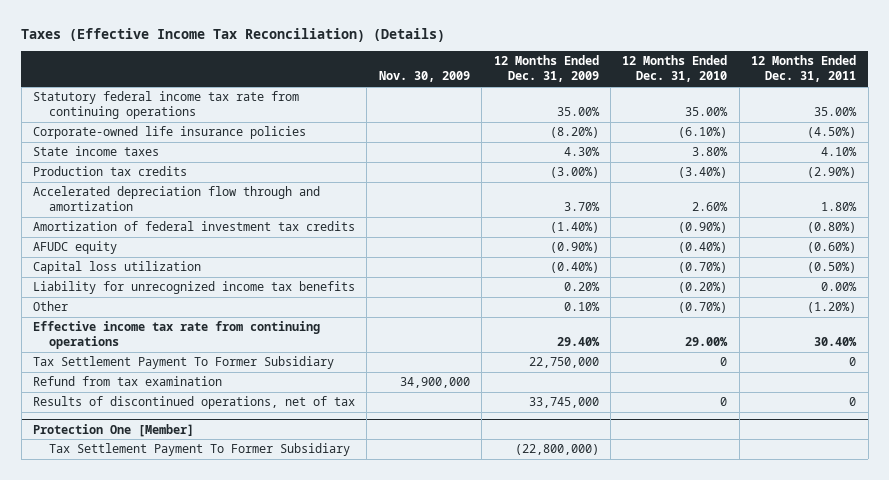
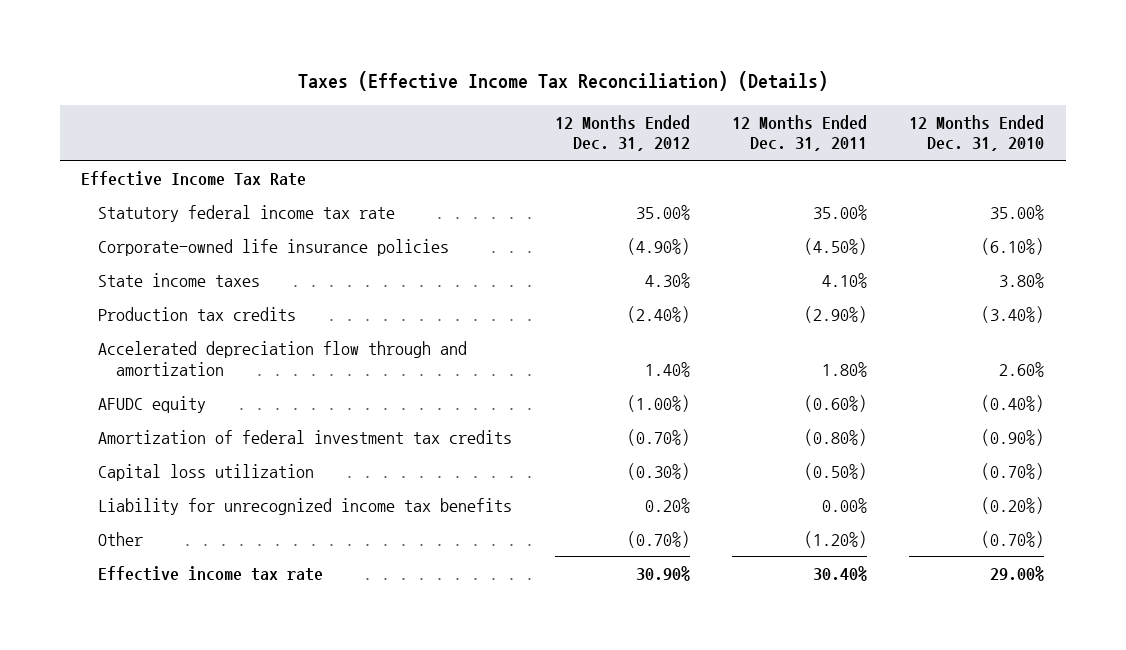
[378,71,470,83] Nov. 30, 2009 -> none
[493,55,599,83] 12 Months Ended Dec. 31, 2009 -> none
none -> [554,114,690,152] 12 Months Ended Dec. 31, 2012
none -> [81,170,307,186] Effective Income Tax Rate
[32,91,299,120] Statutory federal income tax rate from continuing operations -> [98,204,396,222] Statutory federal income tax rate
[32,221,355,232] Amortization of federal investment tax credits -> [98,429,513,444] Amortization of federal investment tax credits
[32,356,334,370] Tax Settlement Payment To Former Subsidiary -> none
[32,376,222,387] Refund from tax examination -> none
[32,396,355,410] Results of discontinued operations, net of tax -> none
[32,423,194,437] Protection One [Member] -> none
[48,443,350,457] Tax Settlement Payment To Former Subsidiary -> none
[32,321,320,350] Effective income tax rate from continuing operations -> [98,565,324,581] Effective income tax rate

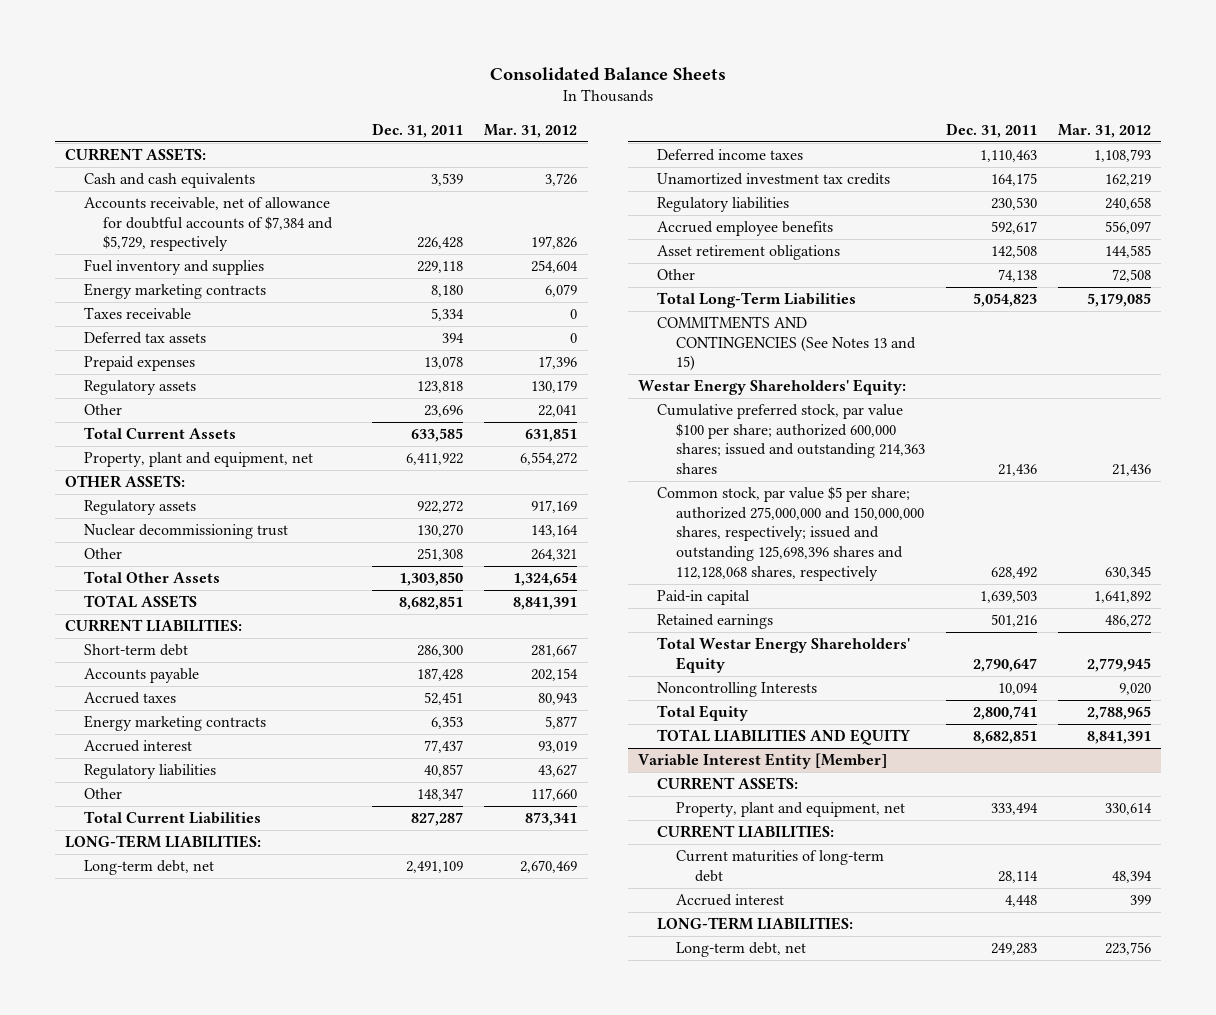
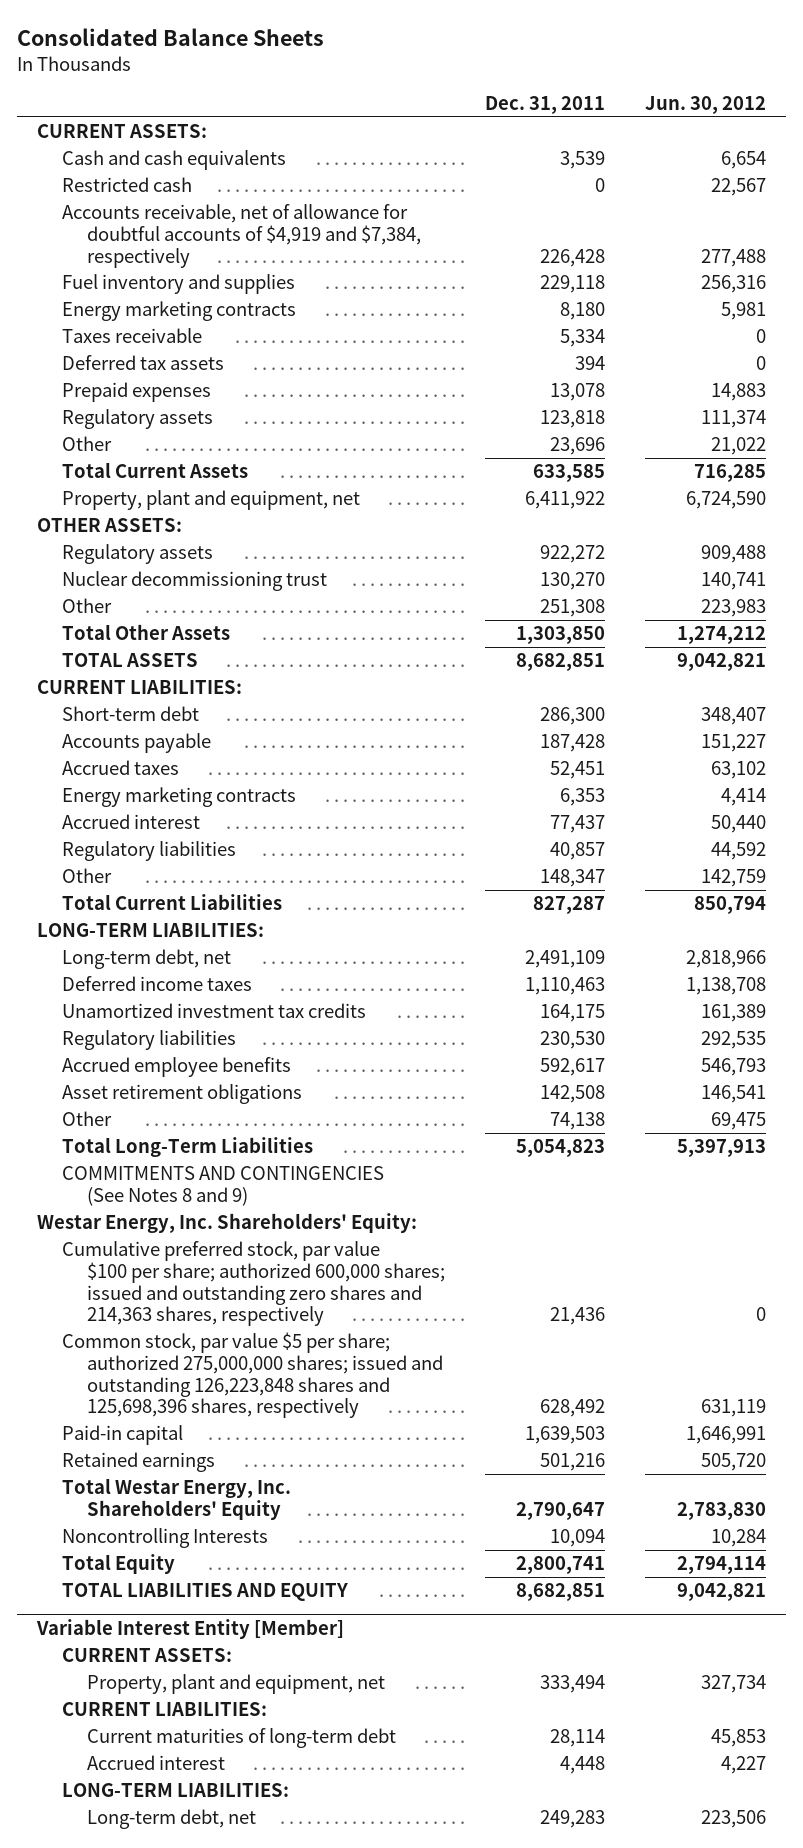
[484,123,578,138] Mar. 31, 2012 -> none
none -> [645,96,767,115] Jun. 30, 2012
none -> [62,177,193,193] Restricted cash
[83,197,333,252] Accounts receivable, net of allowance for doubtful accounts of $7,384 and $5,729, respectively -> [62,204,422,268] Accounts receivable, net of allowance for doubtful accounts of $4,919 and $7,384, respectively
[657,316,916,372] COMMITMENTS AND CONTINGENCIES (See Notes 13 and 15) -> [62,1166,385,1206] COMMITMENTS AND CONTINGENCIES (See Notes 8 and 9)
[638,379,907,396] Westar Energy Shareholders' Equity: -> [37,1213,418,1234] Westar Energy, Inc. Shareholders' Equity:
[657,404,925,475] Cumulative preferred stock, par value $100 per share; authorized 600,000 shares; issued and outstanding 214,363 shares -> [62,1241,446,1327] Cumulative preferred stock, par value $100 per share; authorized 600,000 shares; issued and outstanding zero shares and 214,363 shares, respectively
[657,486,924,581] Common stock, par value $5 per share; authorized 275,000,000 and 150,000,000 shares, respectively; issued and outstanding 125,698,396 shares and 112,128,068 shares, respectively -> [62,1332,444,1419] Common stock, par value $5 per share; authorized 275,000,000 shares; issued and outstanding 126,223,848 shares and 125,698,396 shares, respectively
[657,637,911,673] Total Westar Energy Shareholders' Equity -> [62,1478,292,1520] Total Westar Energy, Inc. Shareholders' Equity

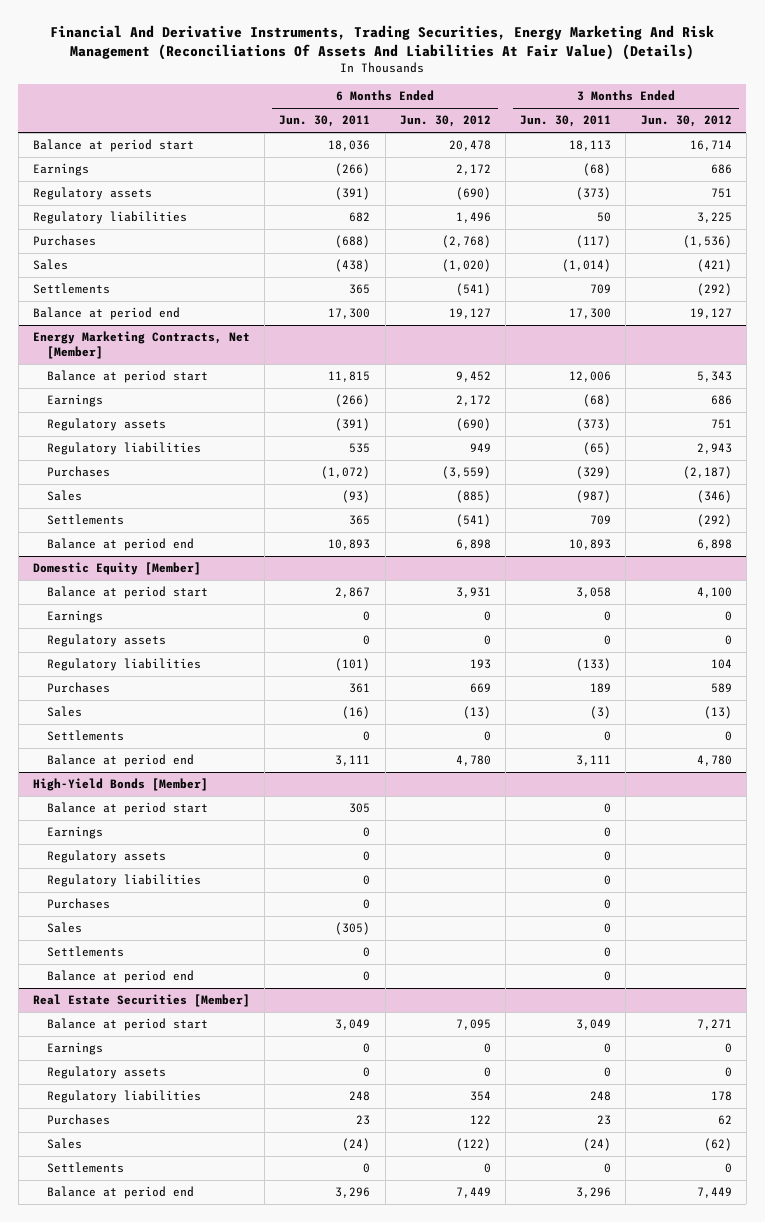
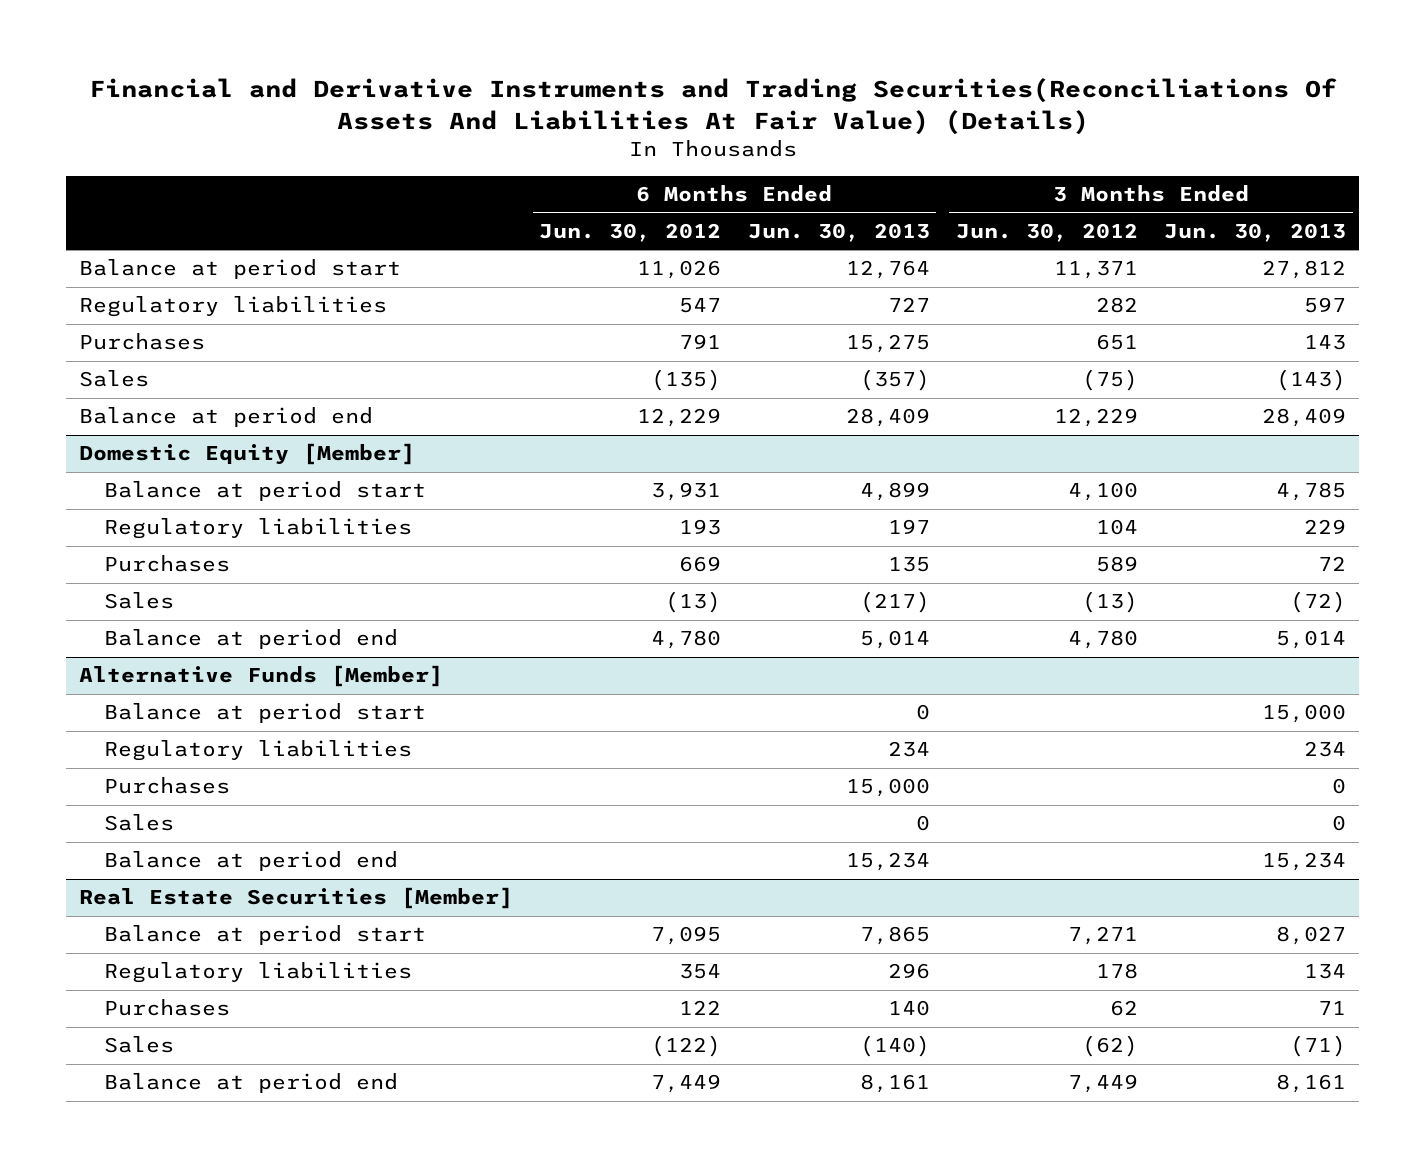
[50,25,715,60] Financial And Derivative Instruments, Trading Securities, Energy Marketing And Risk Management (Reconciliations Of Assets And Liabilities At Fair Value) (Details) -> [88,78,1337,135] Financial and Derivative Instruments and Trading Securities(Reconciliations Of Assets And Liabilities At Fair Value) (Details)
[279,115,371,128] Jun. 30, 2011 -> none
[520,115,612,128] Jun. 30, 2011 -> none
none -> [747,223,930,243] Jun. 30, 2013
none -> [1164,223,1347,243] Jun. 30, 2013
[33,163,90,177] Earnings -> none
[33,187,153,201] Regulatory assets -> none
[33,283,111,295] Settlements -> none
[33,331,251,360] Energy Marketing Contracts, Net [Member] -> none
[46,370,208,384] Balance at period start -> none
[46,394,103,408] Earnings -> none
[46,418,166,432] Regulatory assets -> none
[46,442,201,456] Regulatory liabilities -> none
[46,466,110,478] Purchases -> none
[46,490,82,502] Sales -> none
[46,514,124,526] Settlements -> none
[46,538,194,552] Balance at period end -> none
[448,140,491,152] 20,478 -> [637,260,722,280] 11,026
[689,140,732,152] 16,714 -> [1053,261,1138,280] 11,371
[455,212,491,224] 1,496 -> [679,298,722,314] 547
[696,212,732,224] 3,225 -> [1095,297,1138,314] 282
[441,235,491,249] (2,768) -> [679,334,722,350] 791
[682,235,732,249] (1,536) -> [1095,334,1138,351] 651
[441,259,491,273] (1,020) -> [651,369,722,392] (135)
[696,259,732,273] (421) -> [1081,369,1138,392] (75)
[448,308,491,320] 19,127 -> [637,408,722,428] 12,229
[689,308,732,320] 19,127 -> [1053,408,1138,428] 12,229
[46,610,103,624] Earnings -> none
[46,634,166,648] Regulatory assets -> none
[46,730,124,742] Settlements -> none
[33,778,209,792] High-Yield Bonds [Member] -> none
none -> [79,665,444,688] Alternative Funds [Member]
[46,826,103,840] Earnings -> none
[46,850,166,864] Regulatory assets -> none
[46,946,124,958] Settlements -> none
[46,1042,103,1056] Earnings -> none
[46,1066,166,1080] Regulatory assets -> none
[46,1162,124,1174] Settlements -> none

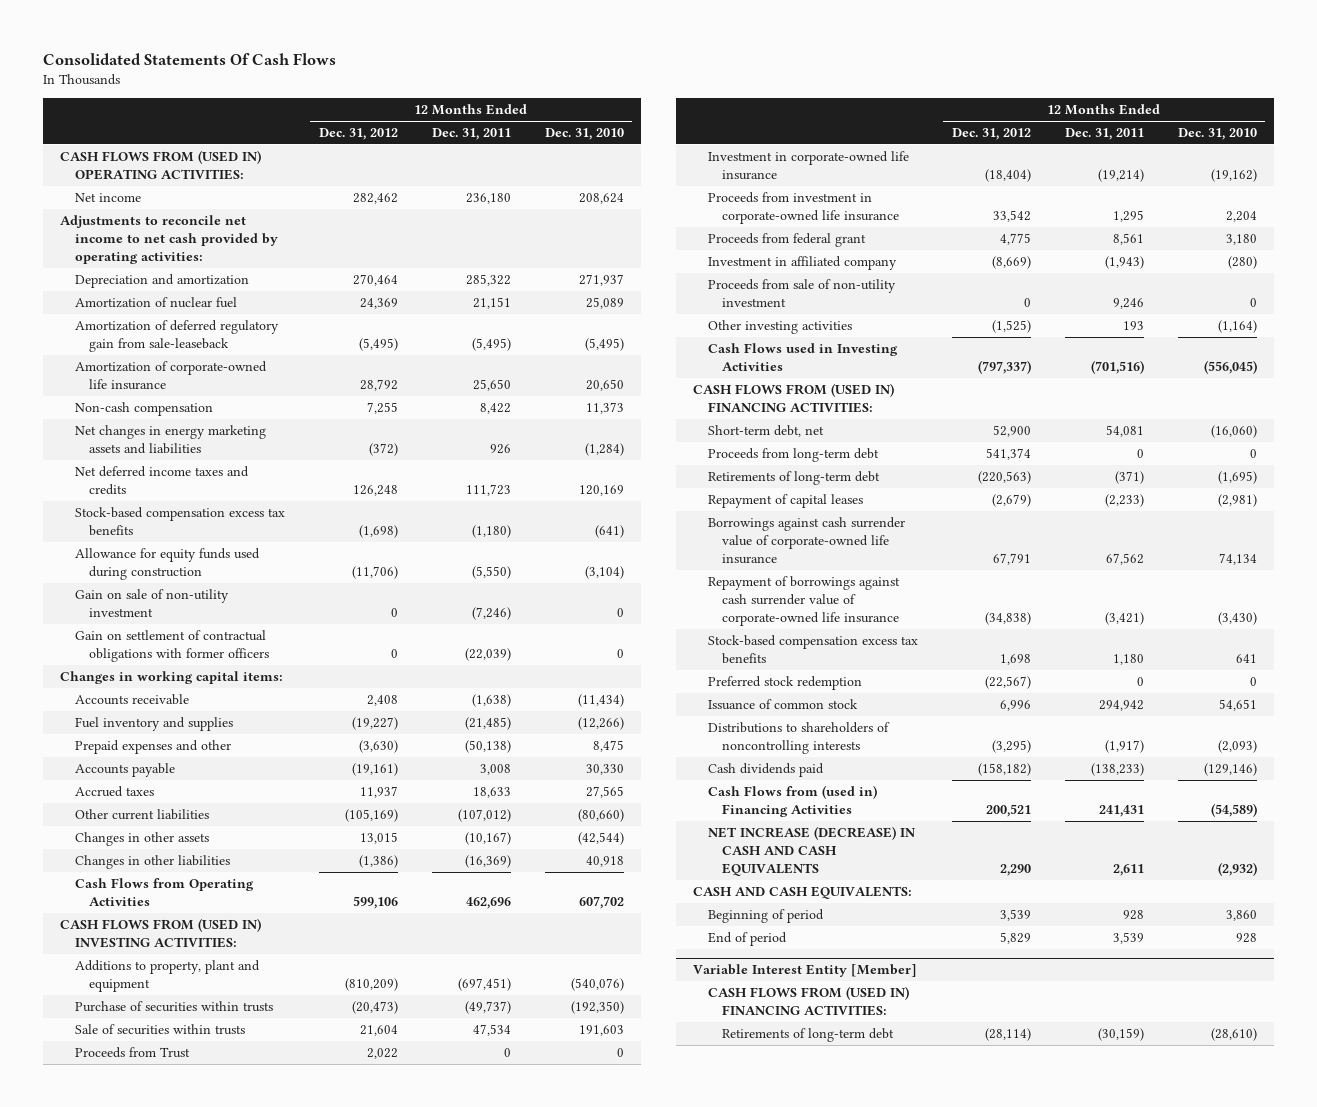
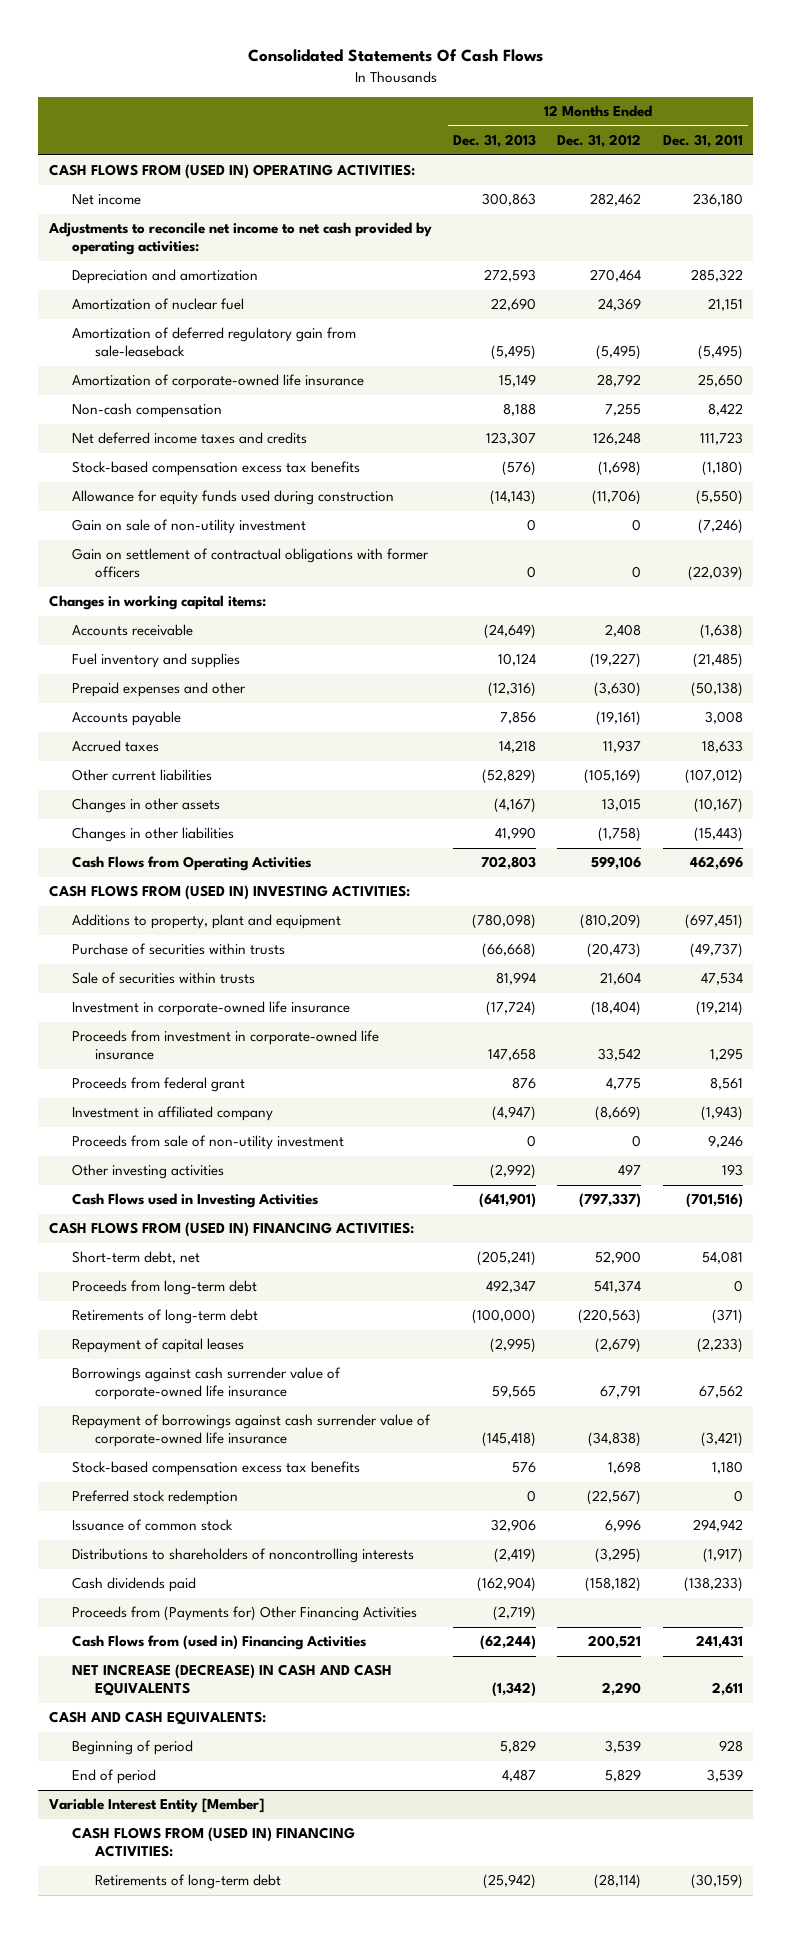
[544,128,624,141] Dec. 31, 2010 -> none
none -> [453,134,537,149] Dec. 31, 2013
[74,424,266,455] Net changes in energy marketing assets and liabilities -> none
[358,854,398,868] (1,386) -> [598,827,642,843] (1,758)
[464,854,511,868] (16,369) -> [693,827,743,843] (15,443)
[74,1046,190,1058] Proceeds from Trust -> none
[991,319,1031,333] (1,525) -> [618,1164,642,1176] 497
none -> [72,1606,418,1622] Proceeds from (Payments for) Other Financing Activities

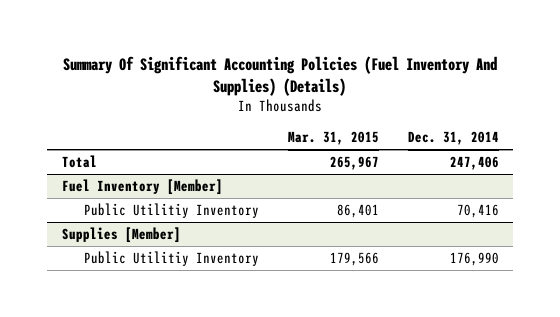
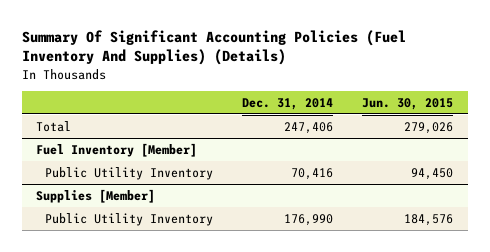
[287,131,379,146] Mar. 31, 2015 -> none
none -> [362,98,454,111] Jun. 30, 2015
[84,203,260,219] Public Utilitiy Inventory -> [45,166,214,180] Public Utility Inventory
[84,251,260,267] Public Utilitiy Inventory -> [45,212,214,226] Public Utility Inventory

